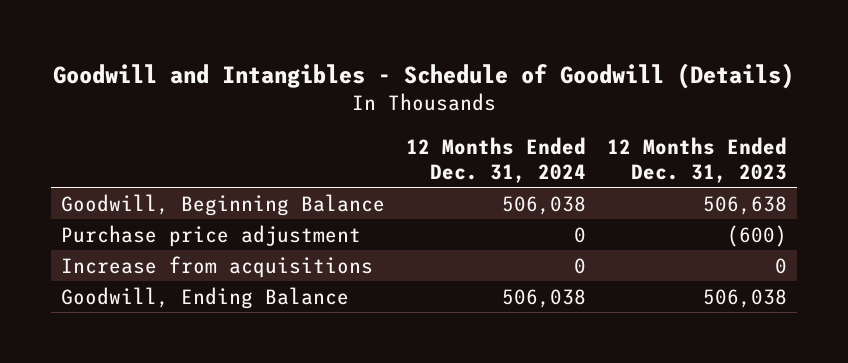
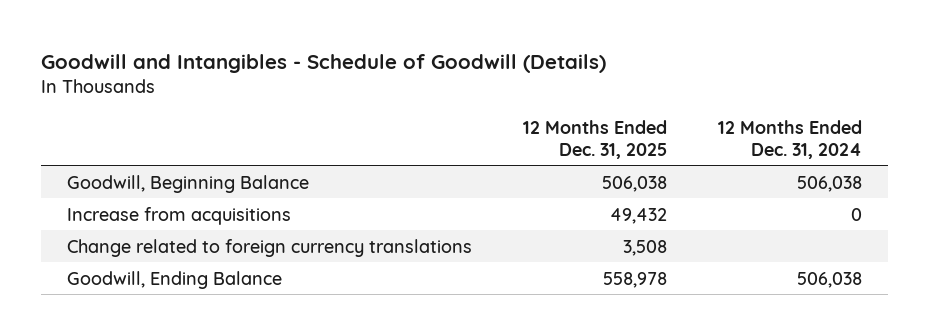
[606,136,787,183] 12 Months Ended Dec. 31, 2023 -> none
none -> [522,119,667,159] 12 Months Ended Dec. 31, 2025
[61,224,362,247] Purchase price adjustment -> none
none -> [66,238,472,257] Change related to foreign currency translations

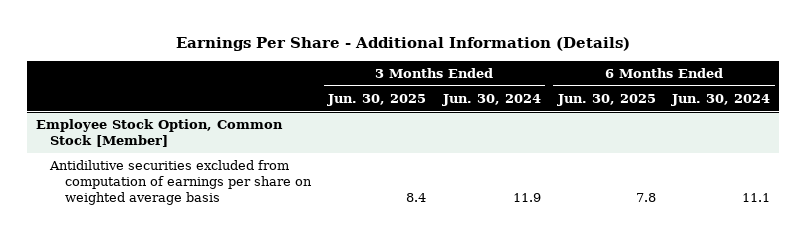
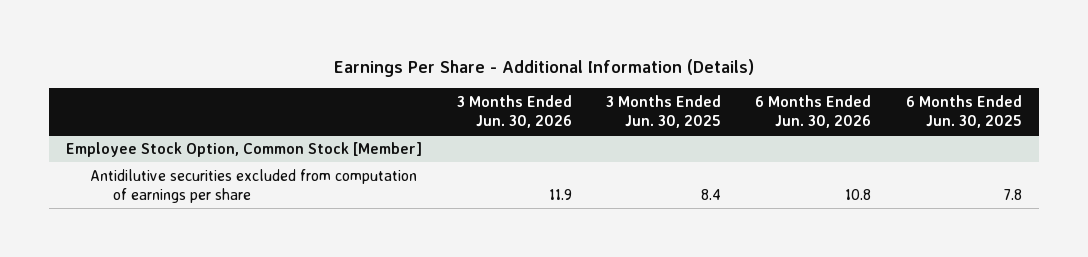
[441,94,541,107] Jun. 30, 2024 -> none
[671,94,771,107] Jun. 30, 2024 -> none
none -> [456,94,572,129] 3 Months Ended Jun. 30, 2026
none -> [755,94,872,129] 6 Months Ended Jun. 30, 2026
[49,160,313,205] Antidilutive securities excluded from computation of earnings per share on weighted average basis -> [89,168,417,204] Antidilutive securities excluded from computation of earnings per share

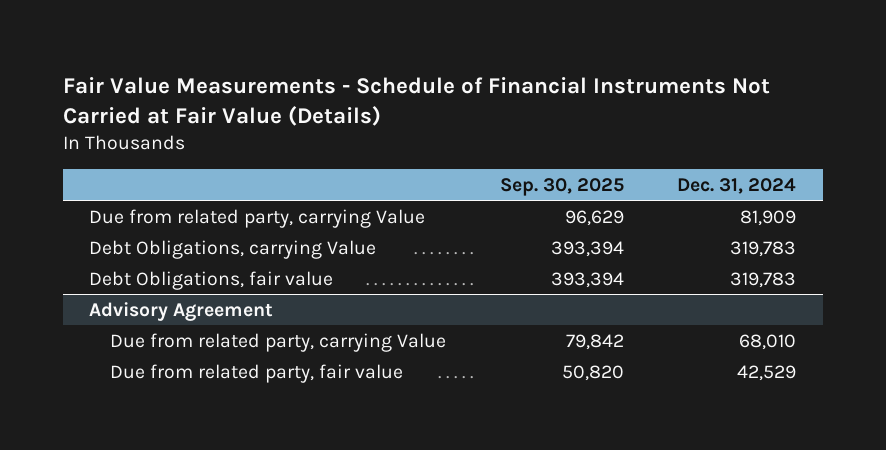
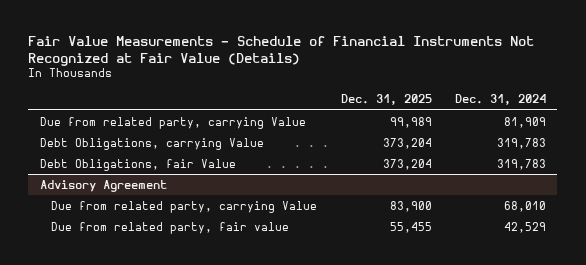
[62,76,770,127] Fair Value Measurements - Schedule of Financial Instruments Not Carried at Fair Value (Details) -> [28,35,535,66] Fair Value Measurements - Schedule of Financial Instruments Not Recognized at Fair Value (Details)
[499,177,624,196] Sep. 30, 2025 -> none
none -> [340,94,432,106] Dec. 31, 2025
[89,270,334,290] Debt Obligations, fair value -> [40,158,237,171] Debt Obligations, fair Value

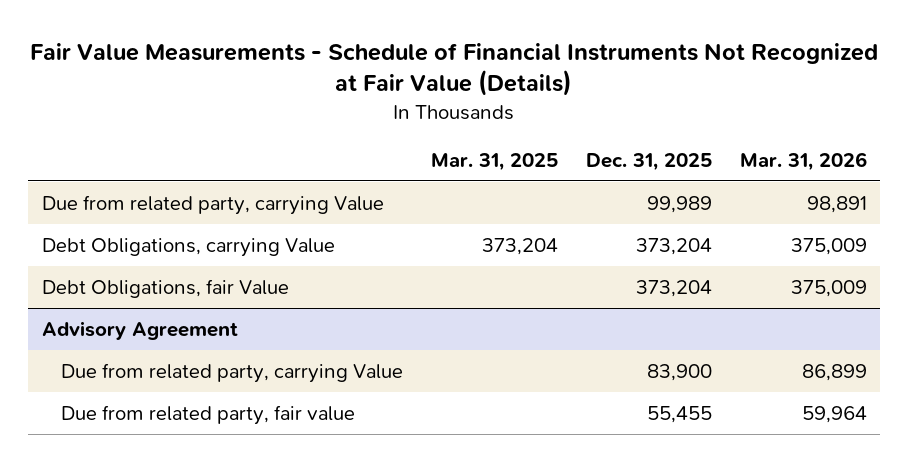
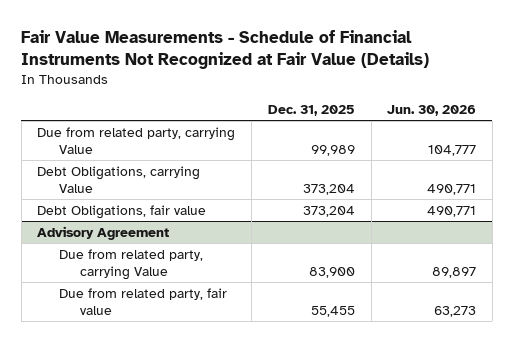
[430,152,558,171] Mar. 31, 2025 -> none
[739,151,867,171] Mar. 31, 2026 -> none
none -> [387,105,477,117] Jun. 30, 2026
[42,278,290,298] Debt Obligations, fair Value -> [37,204,207,219] Debt Obligations, fair value

